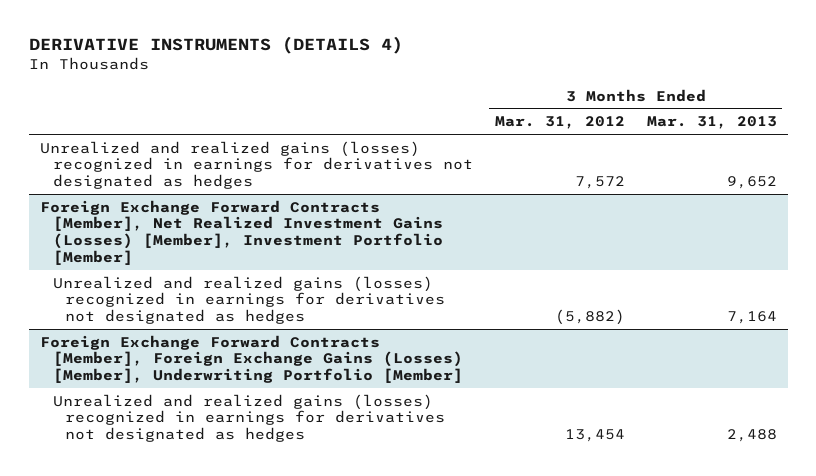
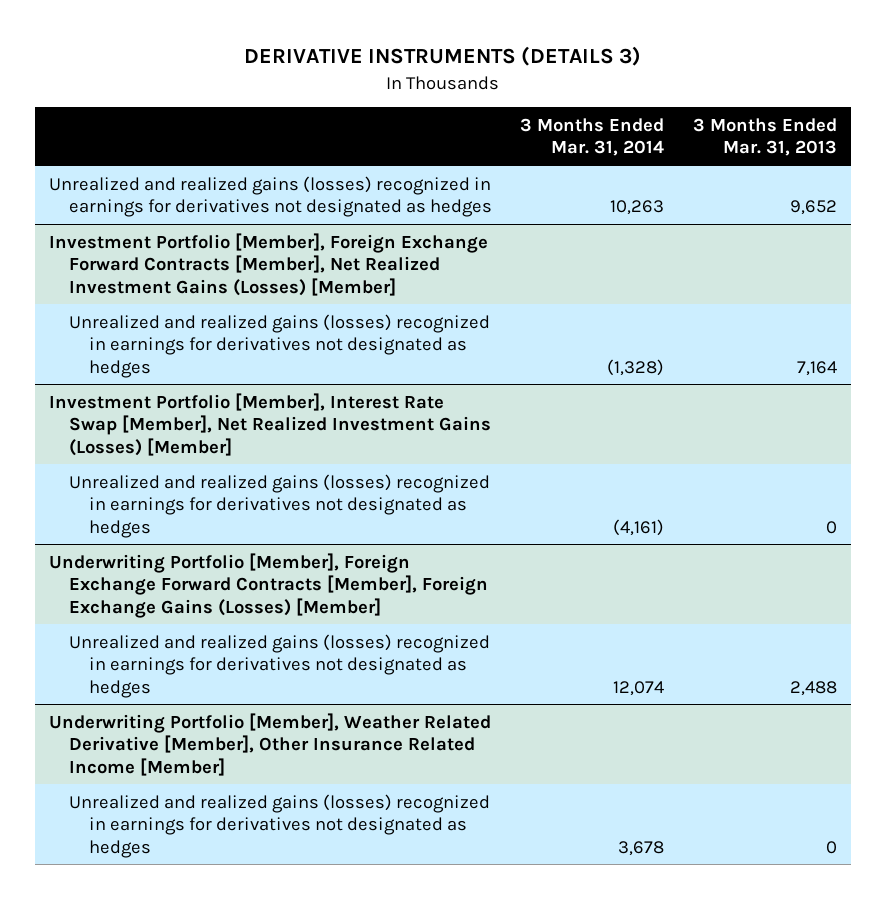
[28,36,403,55] DERIVATIVE INSTRUMENTS (DETAILS 4) -> [243,46,641,67] DERIVATIVE INSTRUMENTS (DETAILS 3)
[494,116,625,130] Mar. 31, 2012 -> none
none -> [520,117,665,157] 3 Months Ended Mar. 31, 2014
[39,199,443,265] Foreign Exchange Forward Contracts [Member], Net Realized Investment Gains (Losses) [Member], Investment Portfolio [Member] -> [48,232,488,296] Investment Portfolio [Member], Foreign Exchange Forward Contracts [Member], Net Realized Investment Gains (Losses) [Member]
none -> [48,392,491,456] Investment Portfolio [Member], Interest Rate Swap [Member], Net Realized Investment Gains (Losses) [Member]
none -> [68,473,490,538] Unrealized and realized gains (losses) recognized in earnings for derivatives not designated as hedges
[39,334,463,384] Foreign Exchange Forward Contracts [Member], Foreign Exchange Gains (Losses) [Member], Underwriting Portfolio [Member] -> [48,552,488,618] Underwriting Portfolio [Member], Foreign Exchange Forward Contracts [Member], Foreign Exchange Gains (Losses) [Member]
none -> [48,712,491,776] Underwriting Portfolio [Member], Weather Related Derivative [Member], Other Insurance Related Income [Member]
none -> [68,793,490,858] Unrealized and realized gains (losses) recognized in earnings for derivatives not designated as hedges

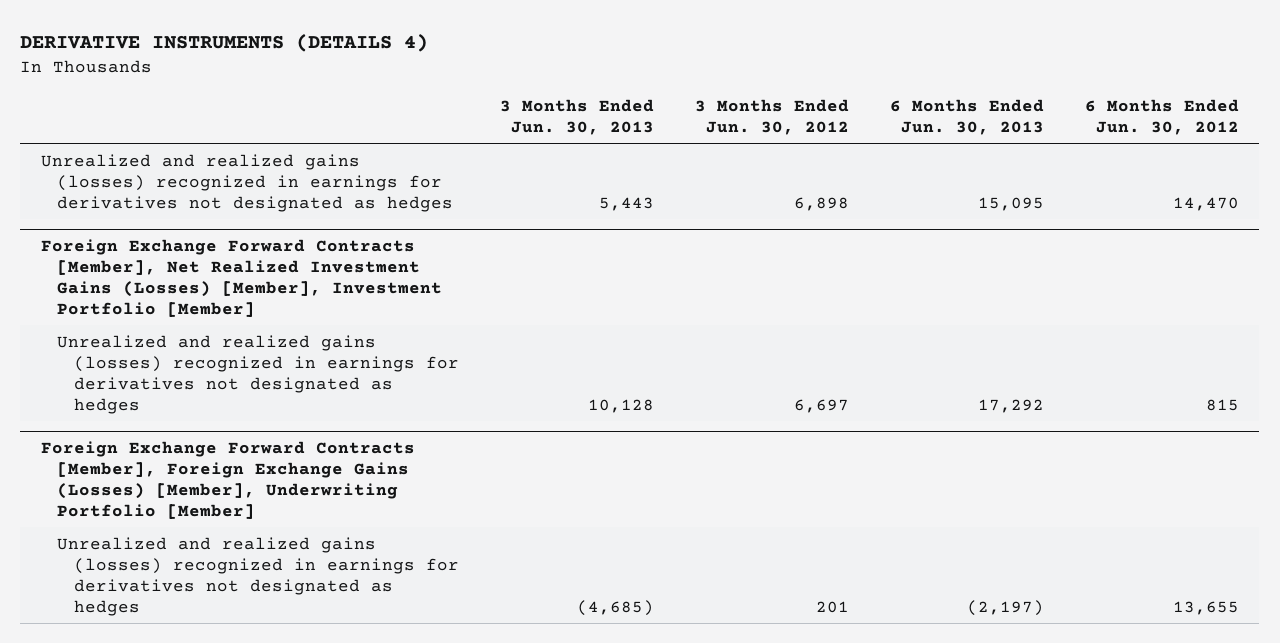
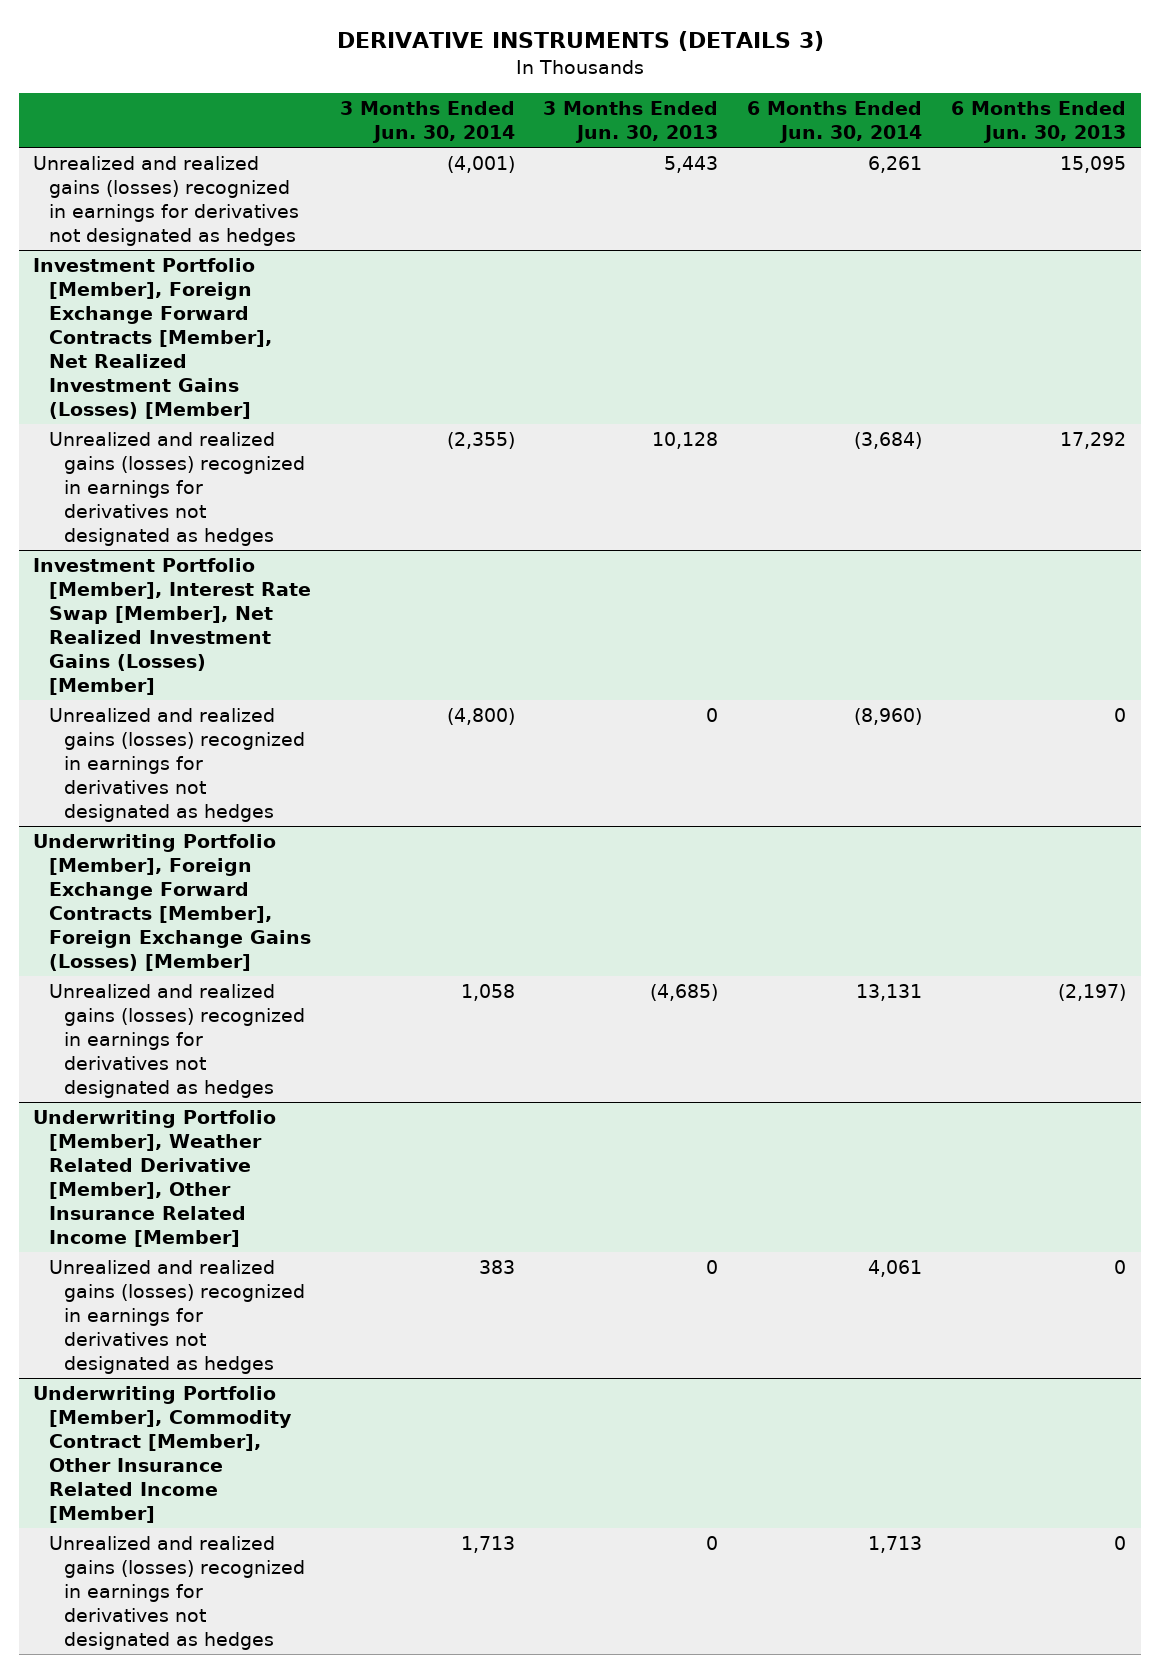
[20,33,429,52] DERIVATIVE INSTRUMENTS (DETAILS 4) -> [336,31,824,52] DERIVATIVE INSTRUMENTS (DETAILS 3)
[694,99,849,136] 3 Months Ended Jun. 30, 2012 -> none
[1084,99,1239,136] 6 Months Ended Jun. 30, 2012 -> none
none -> [339,101,515,144] 3 Months Ended Jun. 30, 2014
none -> [747,101,923,144] 6 Months Ended Jun. 30, 2014
[40,239,443,318] Foreign Exchange Forward Contracts [Member], Net Realized Investment Gains (Losses) [Member], Investment Portfolio [Member] -> [33,258,272,420] Investment Portfolio [Member], Foreign Exchange Forward Contracts [Member], Net Realized Investment Gains (Losses) [Member]
none -> [33,558,311,696] Investment Portfolio [Member], Interest Rate Swap [Member], Net Realized Investment Gains (Losses) [Member]
none -> [48,708,305,823] Unrealized and realized gains (losses) recognized in earnings for derivatives not designated as hedges
[40,441,415,520] Foreign Exchange Forward Contracts [Member], Foreign Exchange Gains (Losses) [Member], Underwriting Portfolio [Member] -> [33,834,311,972] Underwriting Portfolio [Member], Foreign Exchange Forward Contracts [Member], Foreign Exchange Gains (Losses) [Member]
none -> [33,1110,277,1248] Underwriting Portfolio [Member], Weather Related Derivative [Member], Other Insurance Related Income [Member]
none -> [48,1260,305,1375] Unrealized and realized gains (losses) recognized in earnings for derivatives not designated as hedges
none -> [33,1386,292,1524] Underwriting Portfolio [Member], Commodity Contract [Member], Other Insurance Related Income [Member]
none -> [48,1536,305,1651] Unrealized and realized gains (losses) recognized in earnings for derivatives not designated as hedges

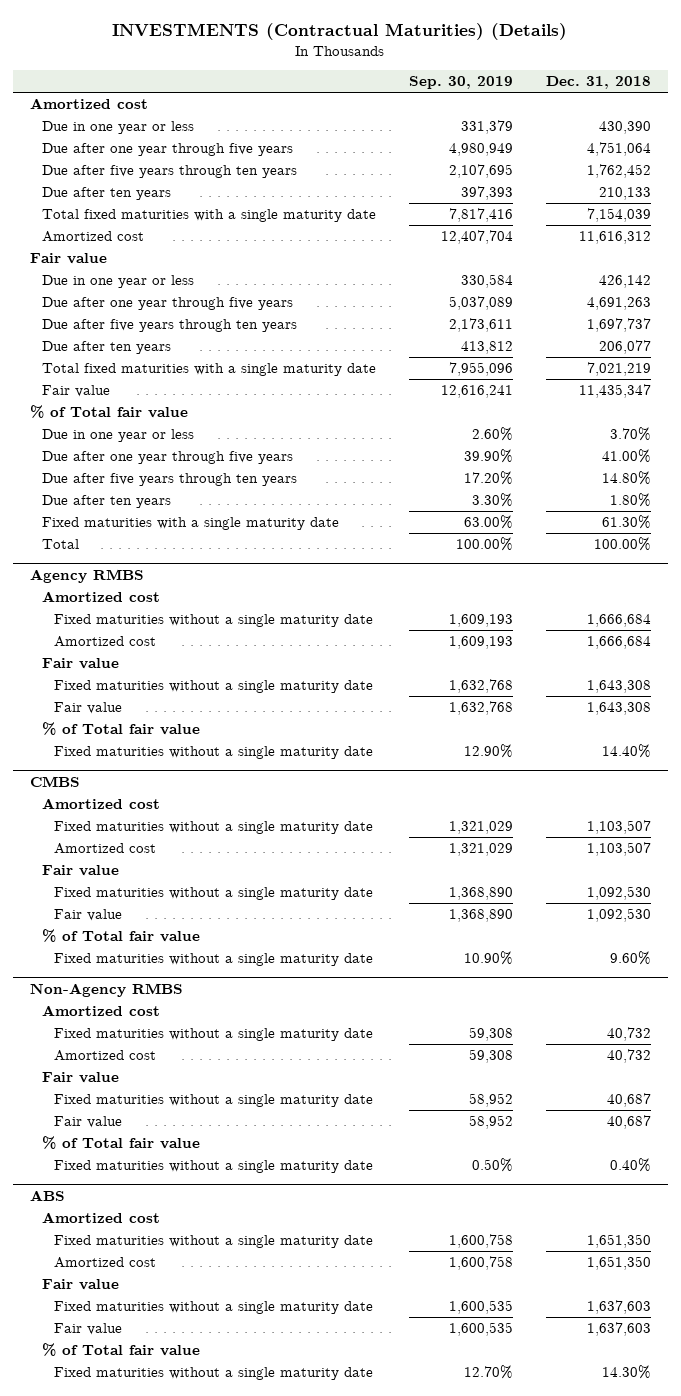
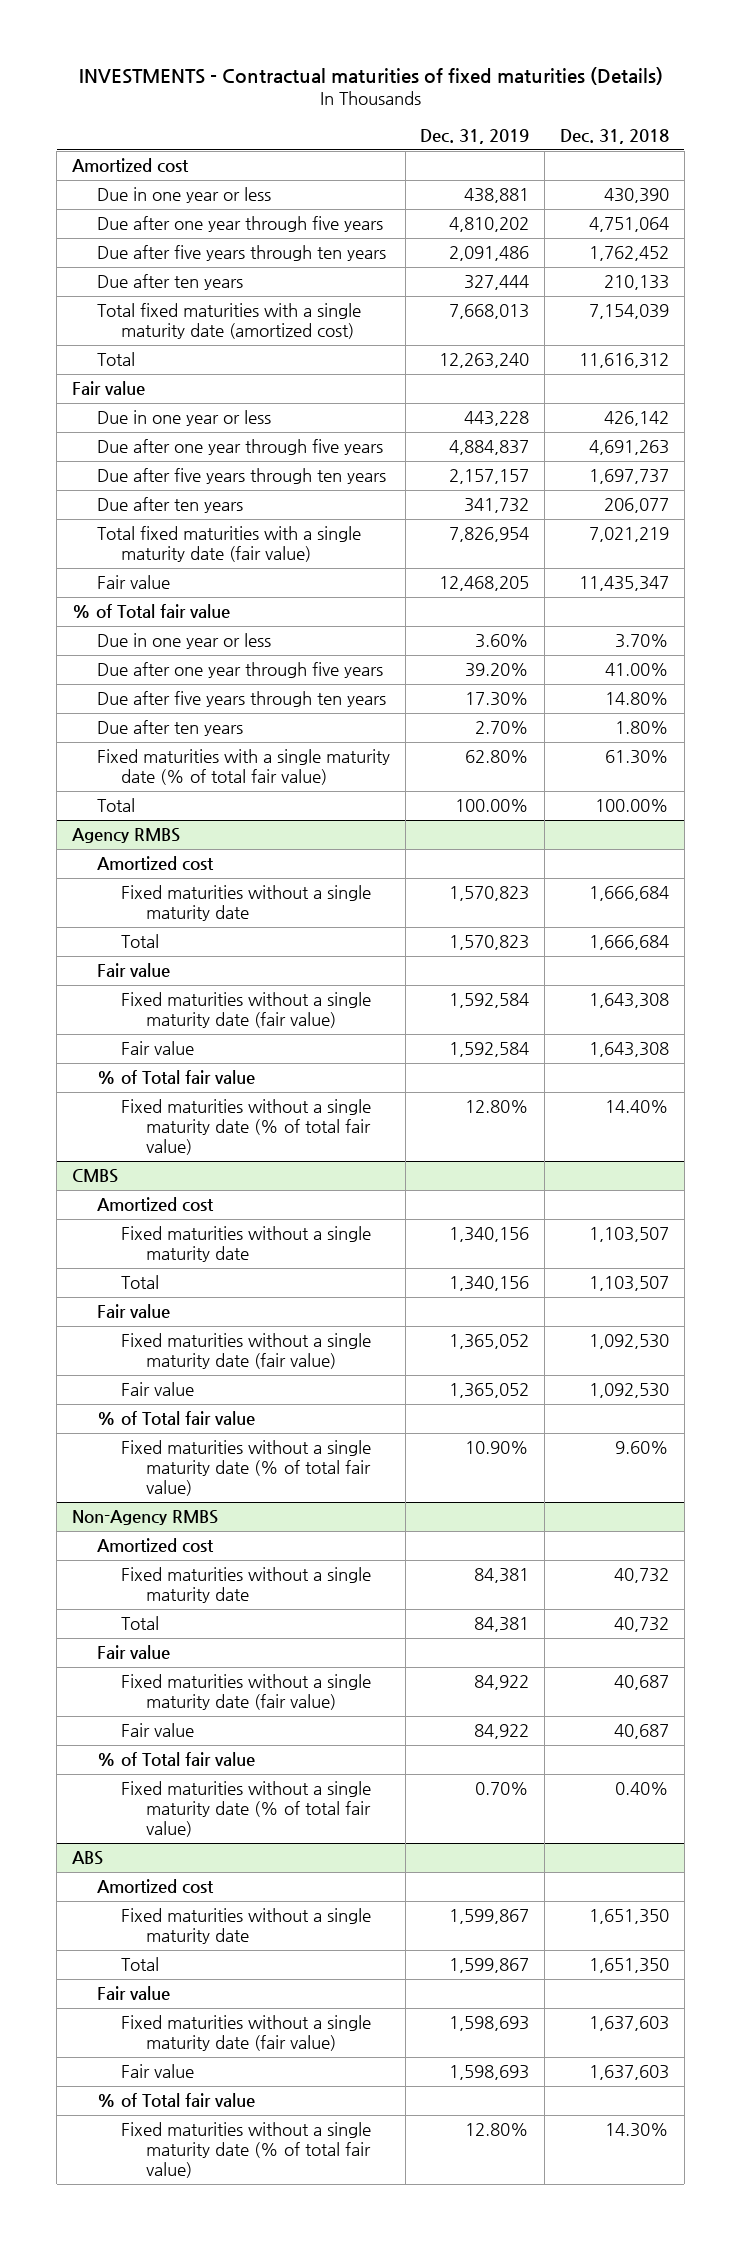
[112,22,568,40] INVESTMENTS (Contractual Maturities) (Details) -> [78,67,663,86] INVESTMENTS - Contractual maturities of fixed maturities (Details)
[408,76,513,90] Sep. 30, 2019 -> none
none -> [420,129,530,145] Dec. 31, 2019
[41,209,376,223] Total fixed maturities with a single maturity date -> [96,303,361,340] Total fixed maturities with a single maturity date (amortized cost)
[41,231,144,243] Amortized cost -> [96,352,135,367] Total
[41,363,376,377] Total fixed maturities with a single maturity date -> [96,526,361,563] Total fixed maturities with a single maturity date (fair value)
[41,517,339,531] Fixed maturities with a single maturity date -> [96,749,390,786] Fixed maturities with a single maturity date (% of total fair value)
[53,636,156,648] Amortized cost -> [121,934,160,949] Total
[53,680,373,694] Fixed maturities without a single maturity date -> [121,992,372,1029] Fixed maturities without a single maturity date (fair value)
[53,746,373,760] Fixed maturities without a single maturity date -> [121,1099,372,1156] Fixed maturities without a single maturity date (% of total fair value)
[53,843,156,855] Amortized cost -> [121,1275,160,1290] Total
[53,887,373,901] Fixed maturities without a single maturity date -> [121,1333,372,1370] Fixed maturities without a single maturity date (fair value)
[53,953,373,967] Fixed maturities without a single maturity date -> [121,1440,372,1497] Fixed maturities without a single maturity date (% of total fair value)
[53,1050,156,1062] Amortized cost -> [121,1616,160,1631] Total
[53,1094,373,1108] Fixed maturities without a single maturity date -> [121,1674,372,1711] Fixed maturities without a single maturity date (fair value)
[53,1160,373,1174] Fixed maturities without a single maturity date -> [121,1781,372,1838] Fixed maturities without a single maturity date (% of total fair value)
[53,1257,156,1269] Amortized cost -> [121,1957,160,1972] Total
[53,1301,373,1315] Fixed maturities without a single maturity date -> [121,2015,372,2052] Fixed maturities without a single maturity date (fair value)
[53,1367,373,1381] Fixed maturities without a single maturity date -> [121,2122,372,2179] Fixed maturities without a single maturity date (% of total fair value)

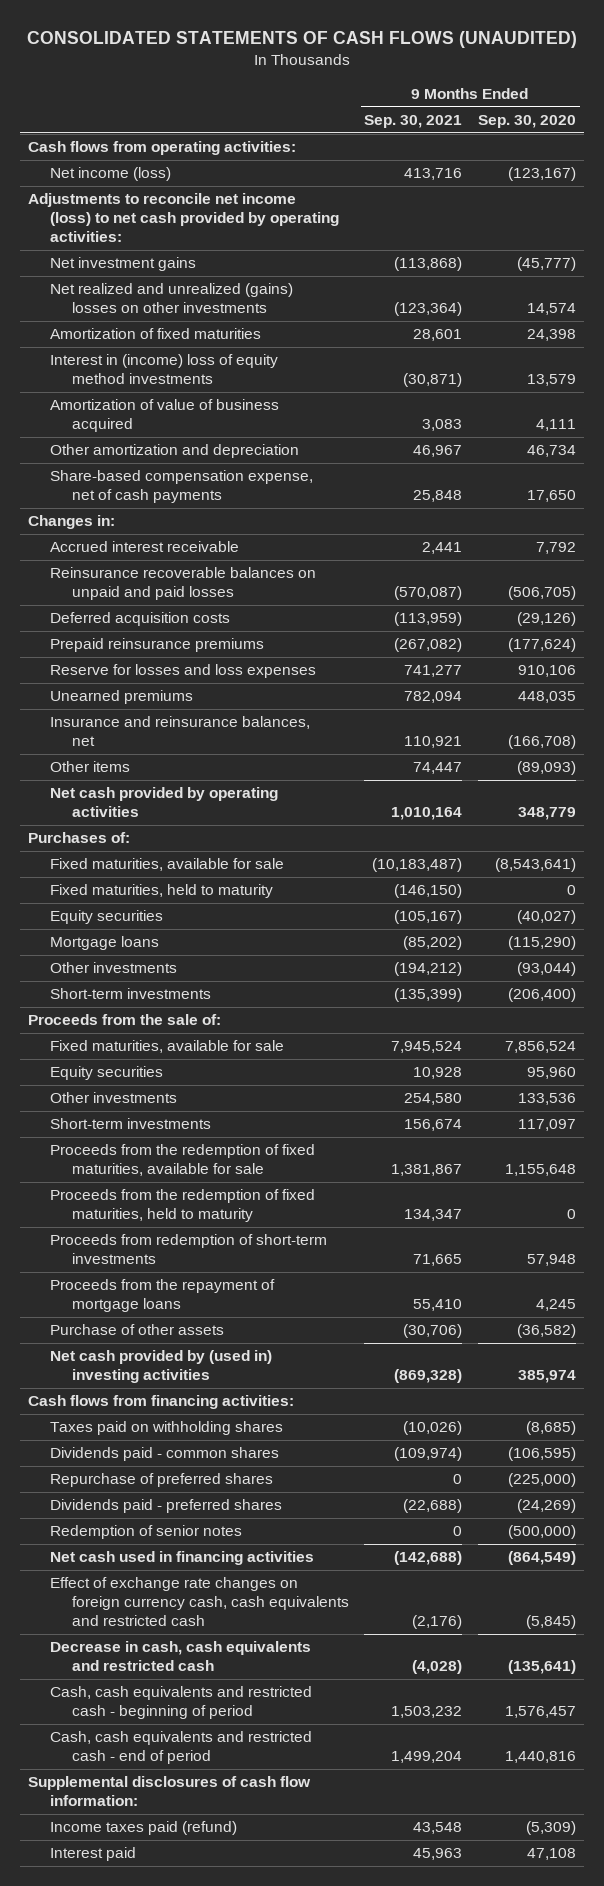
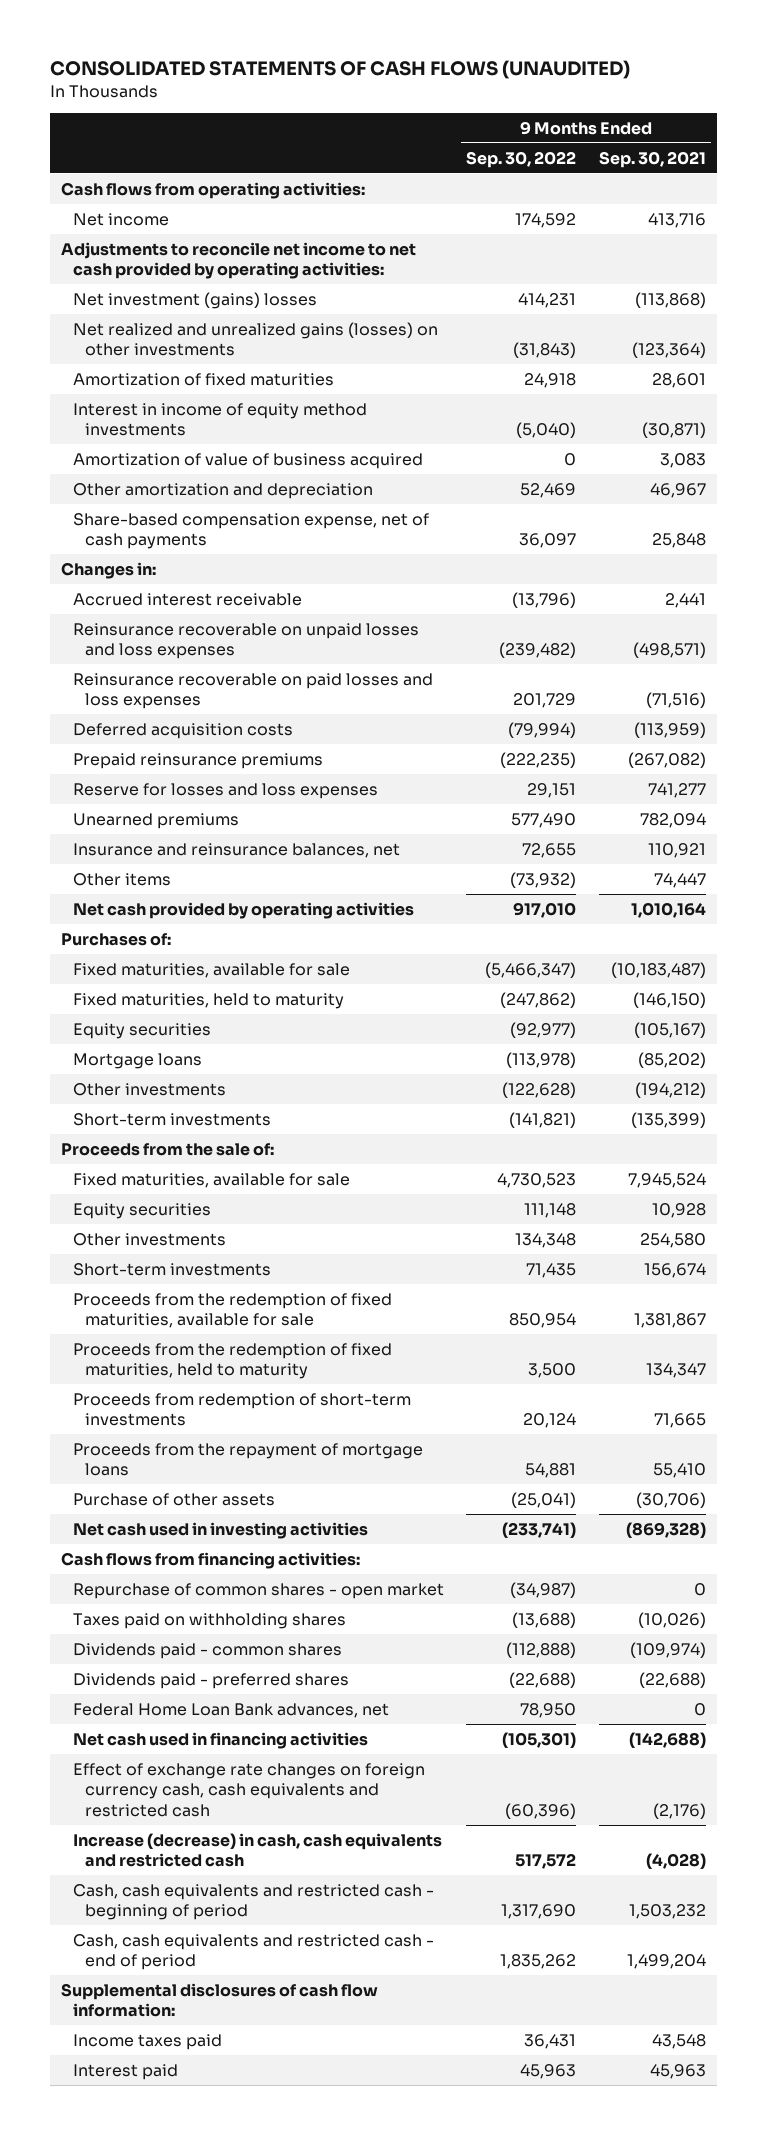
[477,115,576,129] Sep. 30, 2020 -> none
none -> [466,150,577,168] Sep. 30, 2022
[49,167,171,182] Net income (loss) -> [73,212,170,226] Net income
[27,193,339,242] Adjustments to reconcile net income (loss) to net cash provided by operating activities: -> [61,241,417,280] Adjustments to reconcile net income to net cash provided by operating activities:
[49,257,196,272] Net investment gains -> [73,291,318,309] Net investment (gains) losses
[49,283,293,314] Net realized and unrealized (gains) losses on other investments -> [73,321,439,357] Net realized and unrealized gains (losses) on other investments
[49,354,278,385] Interest in (income) loss of equity method investments -> [73,402,368,437] Interest in income of equity method investments
[49,567,316,601] Reinsurance recoverable balances on unpaid and paid losses -> [73,622,420,660] Reinsurance recoverable on unpaid losses and loss expenses
[394,586,463,601] (570,087) -> [632,642,706,659] (498,571)
none -> [73,672,434,710] Reinsurance recoverable on paid losses and loss expenses
[49,1350,272,1384] Net cash provided by (used in) investing activities -> [73,1521,369,1539] Net cash used in investing activities
none -> [73,1582,445,1599] Repurchase of common shares - open market
[49,1473,273,1488] Repurchase of preferred shares -> none
[49,1525,242,1540] Redemption of senior notes -> none
none -> [73,1702,390,1718] Federal Home Loan Bank advances, net
[49,1641,311,1672] Decrease in cash, cash equivalents and restricted cash -> [73,1832,443,1868] Increase (decrease) in cash, cash equivalents and restricted cash
[49,1821,237,1836] Income taxes paid (refund) -> [73,2033,223,2050] Income taxes paid

